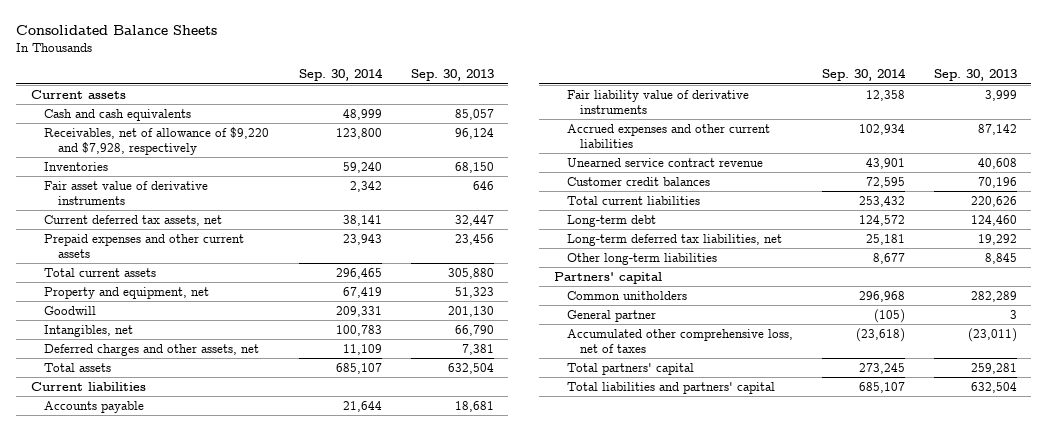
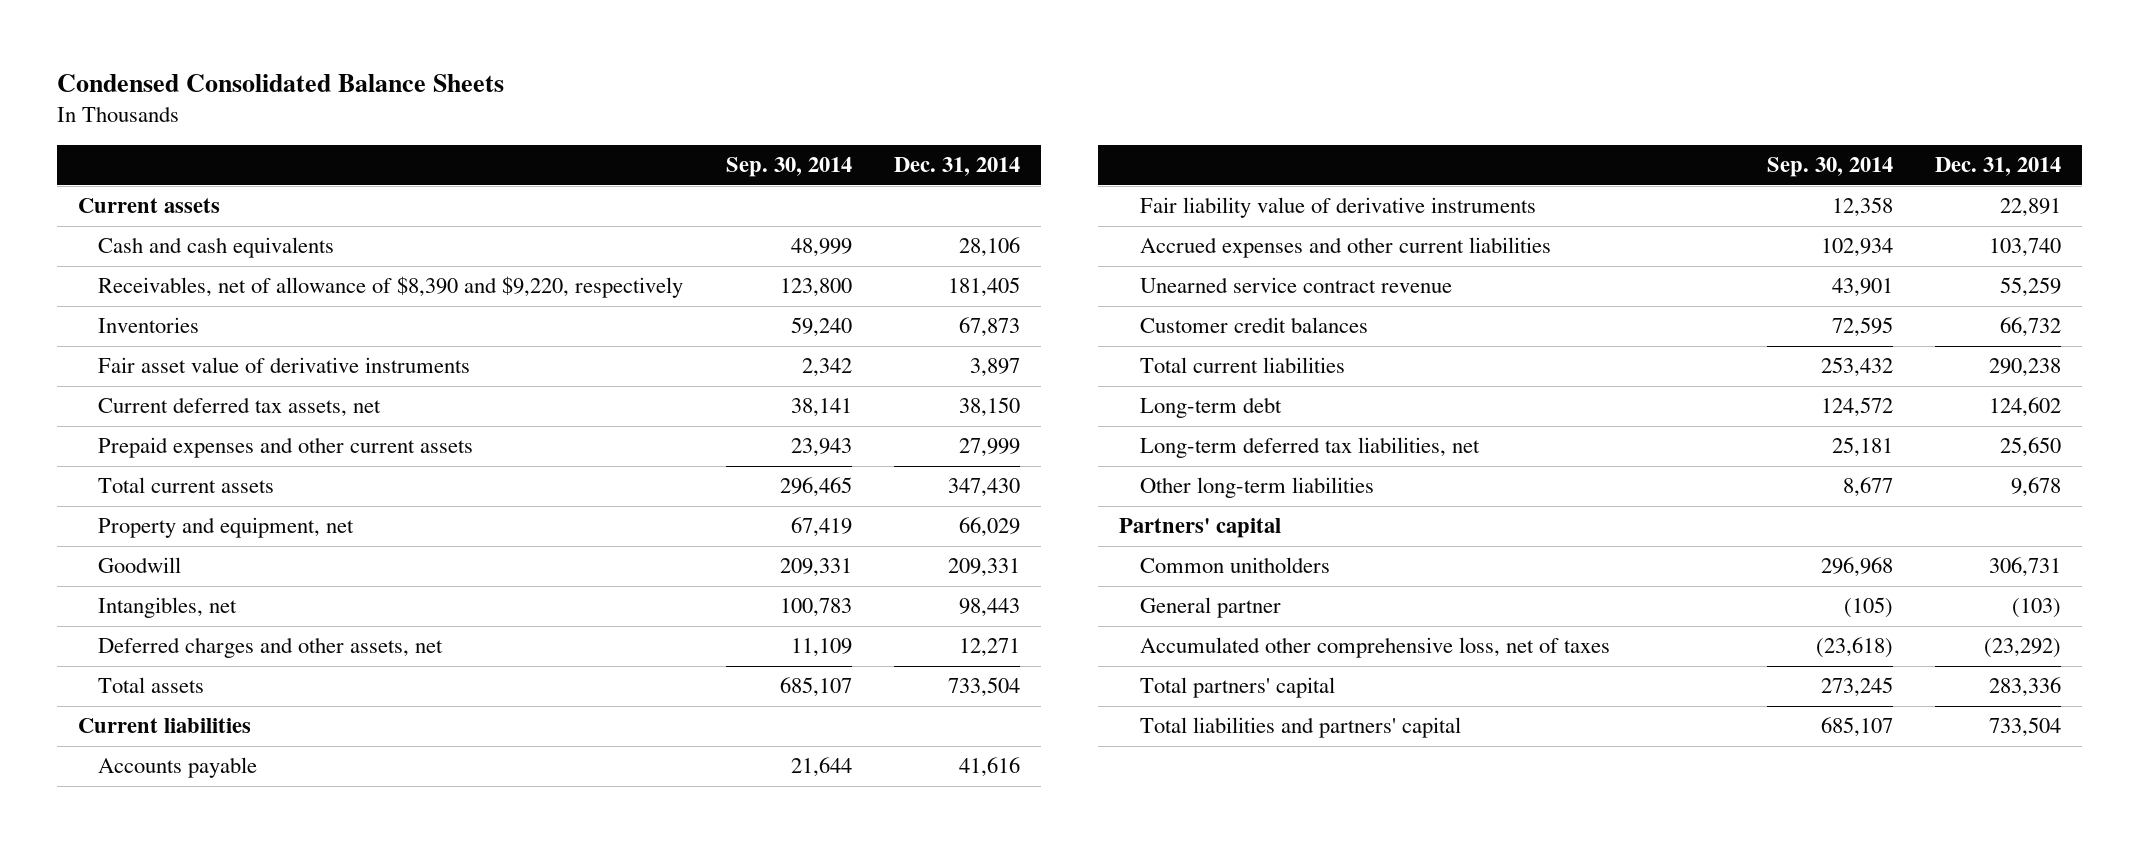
[16,25,218,36] Consolidated Balance Sheets -> [56,73,504,92] Condensed Consolidated Balance Sheets
[410,69,494,82] Sep. 30, 2013 -> none
none -> [893,157,1020,177] Dec. 31, 2014
[44,126,270,155] Receivables, net of allowance of $9,220 and $7,928, respectively -> [98,276,684,299] Receivables, net of allowance of $8,390 and $9,220, respectively

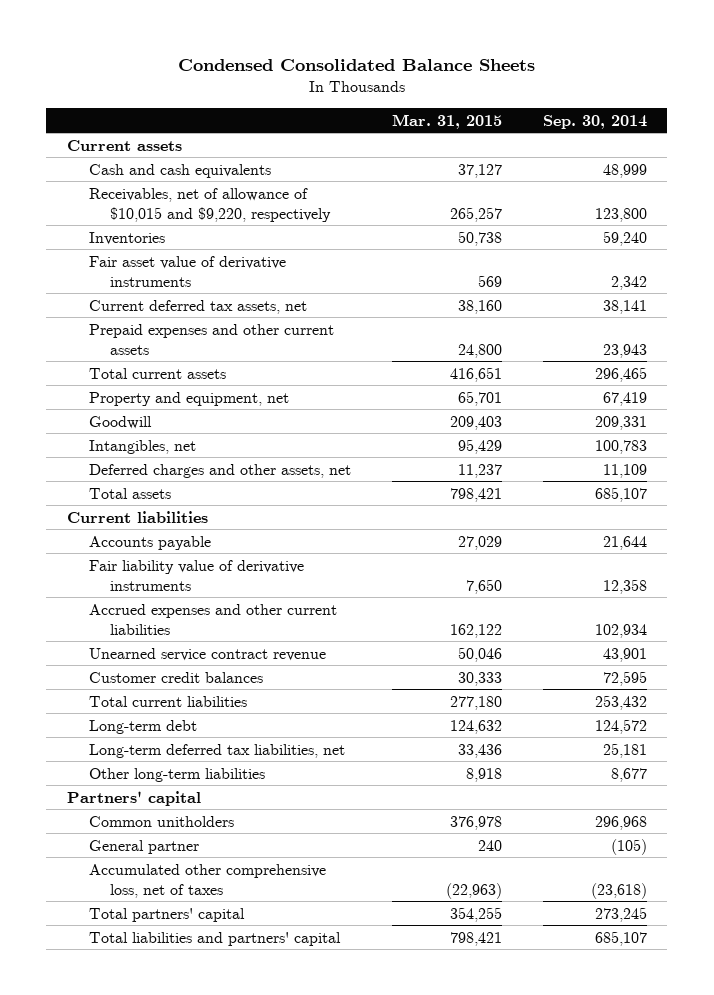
[893,157,1020,177] Dec. 31, 2014 -> none
none -> [391,113,502,129] Mar. 31, 2015
[98,276,684,299] Receivables, net of allowance of $8,390 and $9,220, respectively -> [88,187,332,222] Receivables, net of allowance of $10,015 and $9,220, respectively

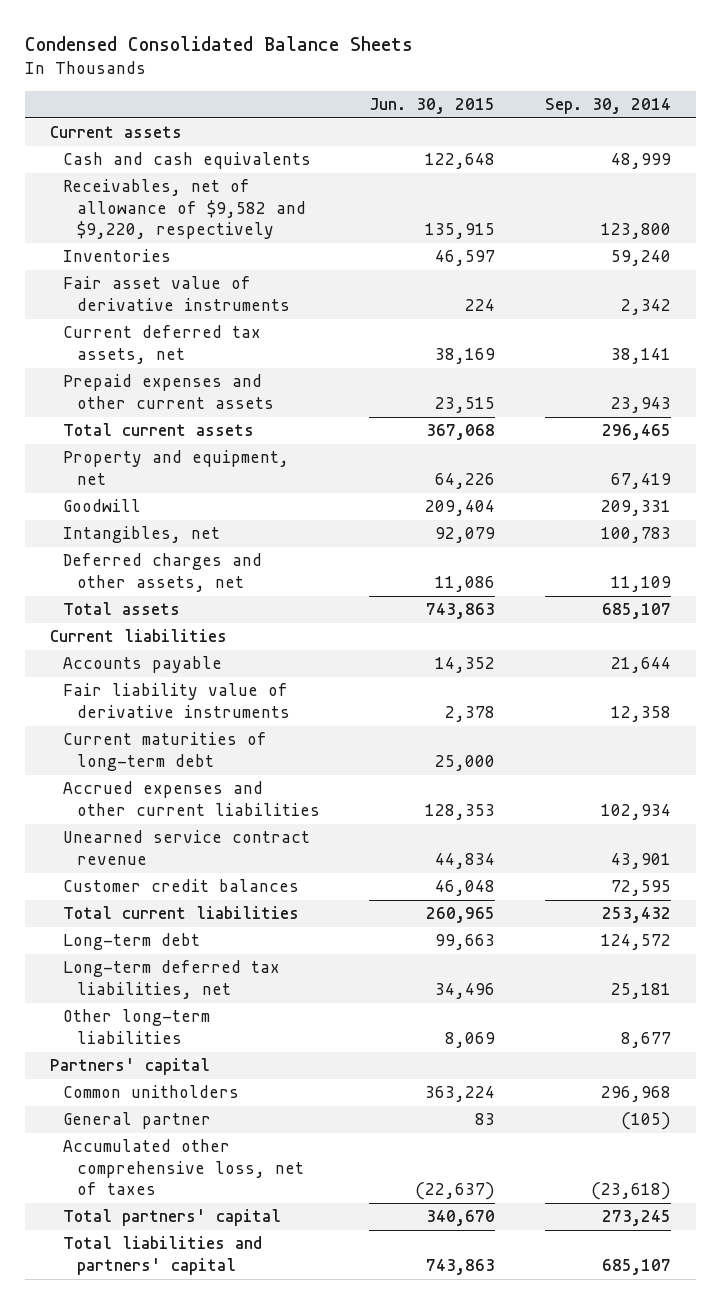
[391,113,502,129] Mar. 31, 2015 -> none
none -> [369,98,496,115] Jun. 30, 2015
[88,187,332,222] Receivables, net of allowance of $10,015 and $9,220, respectively -> [63,179,306,240] Receivables, net of allowance of $9,582 and $9,220, respectively
none -> [63,732,268,771] Current maturities of long-term debt

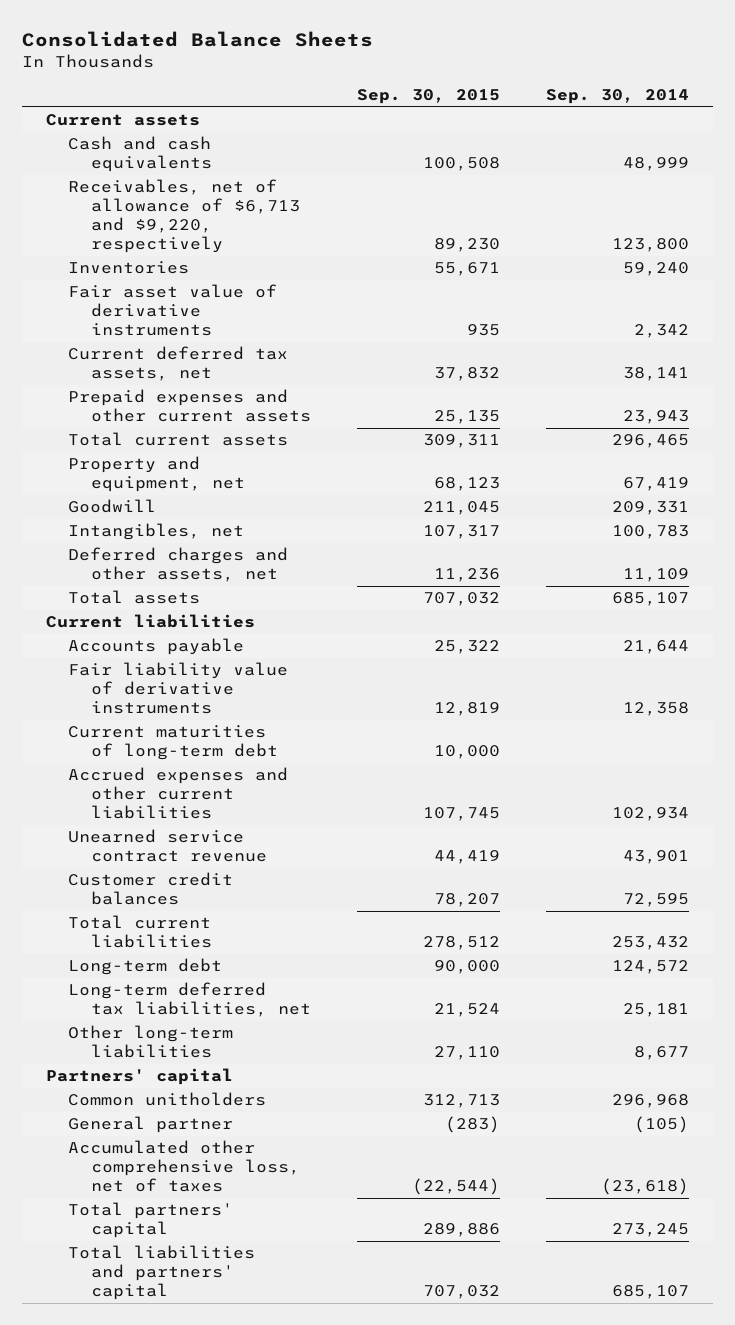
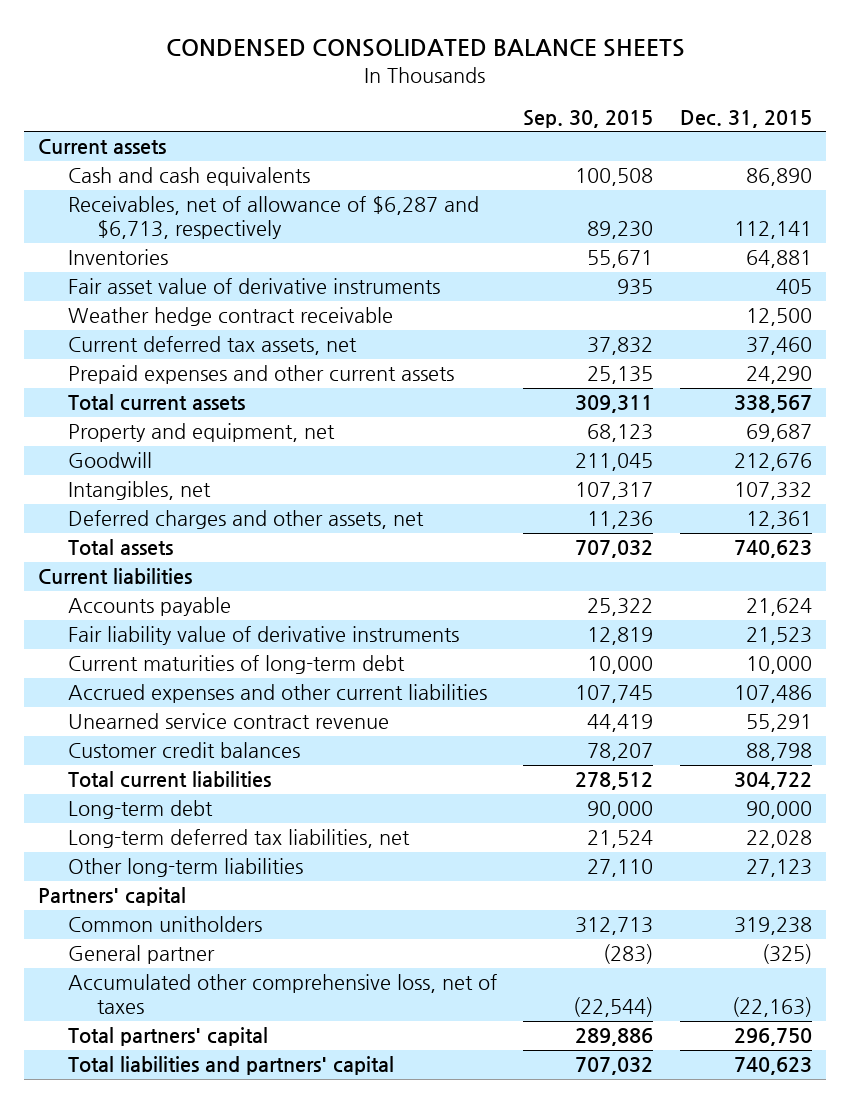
[22,31,374,48] Consolidated Balance Sheets -> [166,39,686,58] CONDENSED CONSOLIDATED BALANCE SHEETS
[546,89,690,105] Sep. 30, 2014 -> none
none -> [680,109,813,128] Dec. 31, 2015
[68,179,300,254] Receivables, net of allowance of $6,713 and $9,220, respectively -> [67,196,479,240] Receivables, net of allowance of $6,287 and $6,713, respectively
none -> [67,307,393,327] Weather hedge contract receivable

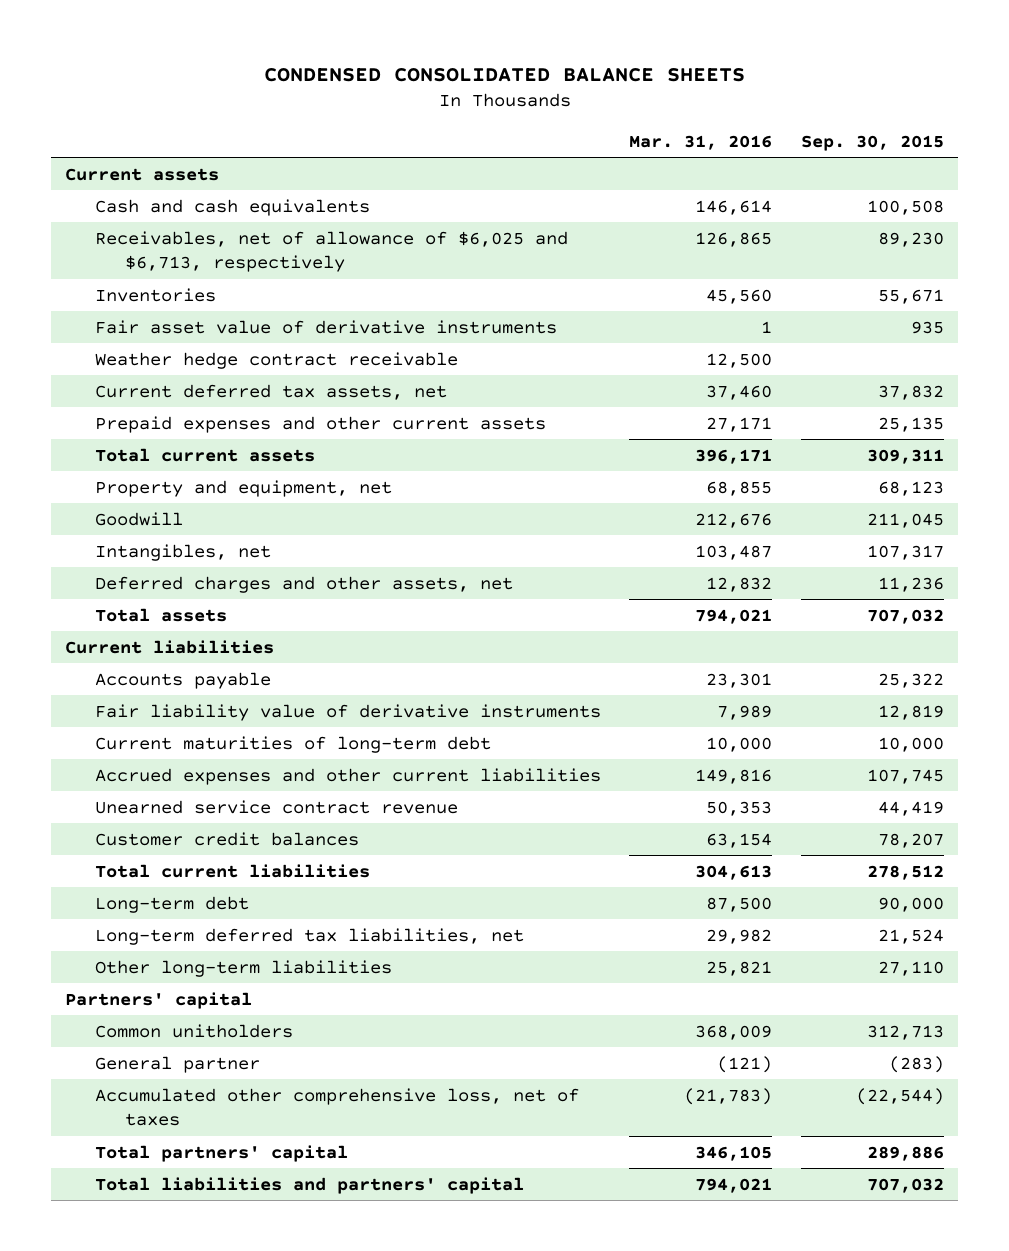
[680,109,813,128] Dec. 31, 2015 -> none
none -> [629,134,773,150] Mar. 31, 2016
[67,196,479,240] Receivables, net of allowance of $6,287 and $6,713, respectively -> [95,230,569,273] Receivables, net of allowance of $6,025 and $6,713, respectively

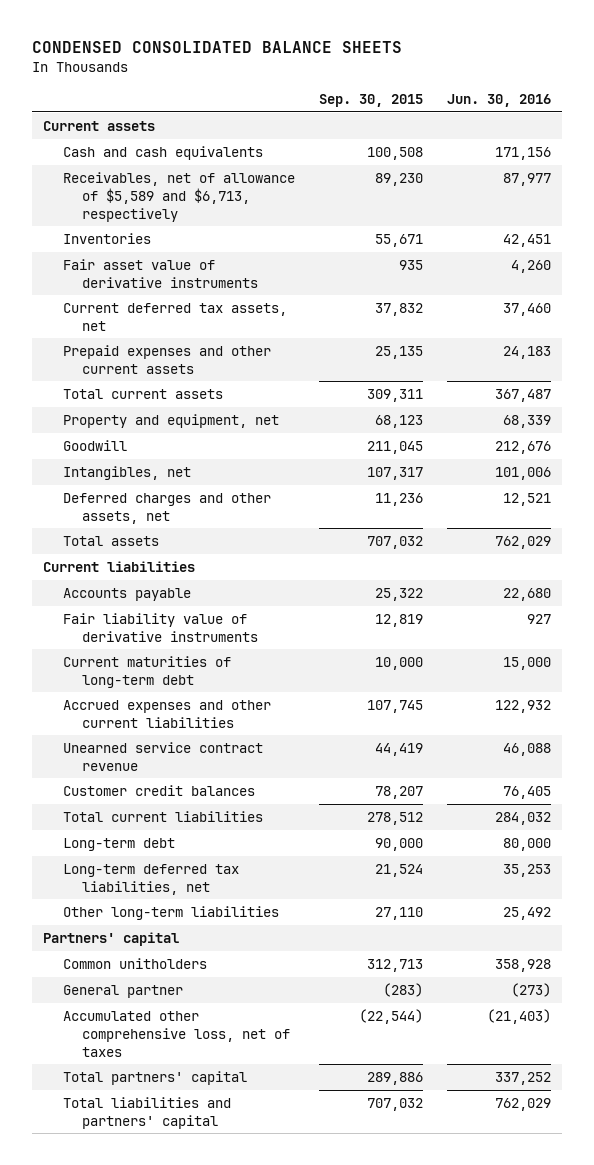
[629,134,773,150] Mar. 31, 2016 -> none
none -> [446,93,551,107] Jun. 30, 2016
[95,230,569,273] Receivables, net of allowance of $6,025 and $6,713, respectively -> [62,171,295,222] Receivables, net of allowance of $5,589 and $6,713, respectively
[95,351,459,369] Weather hedge contract receivable -> none

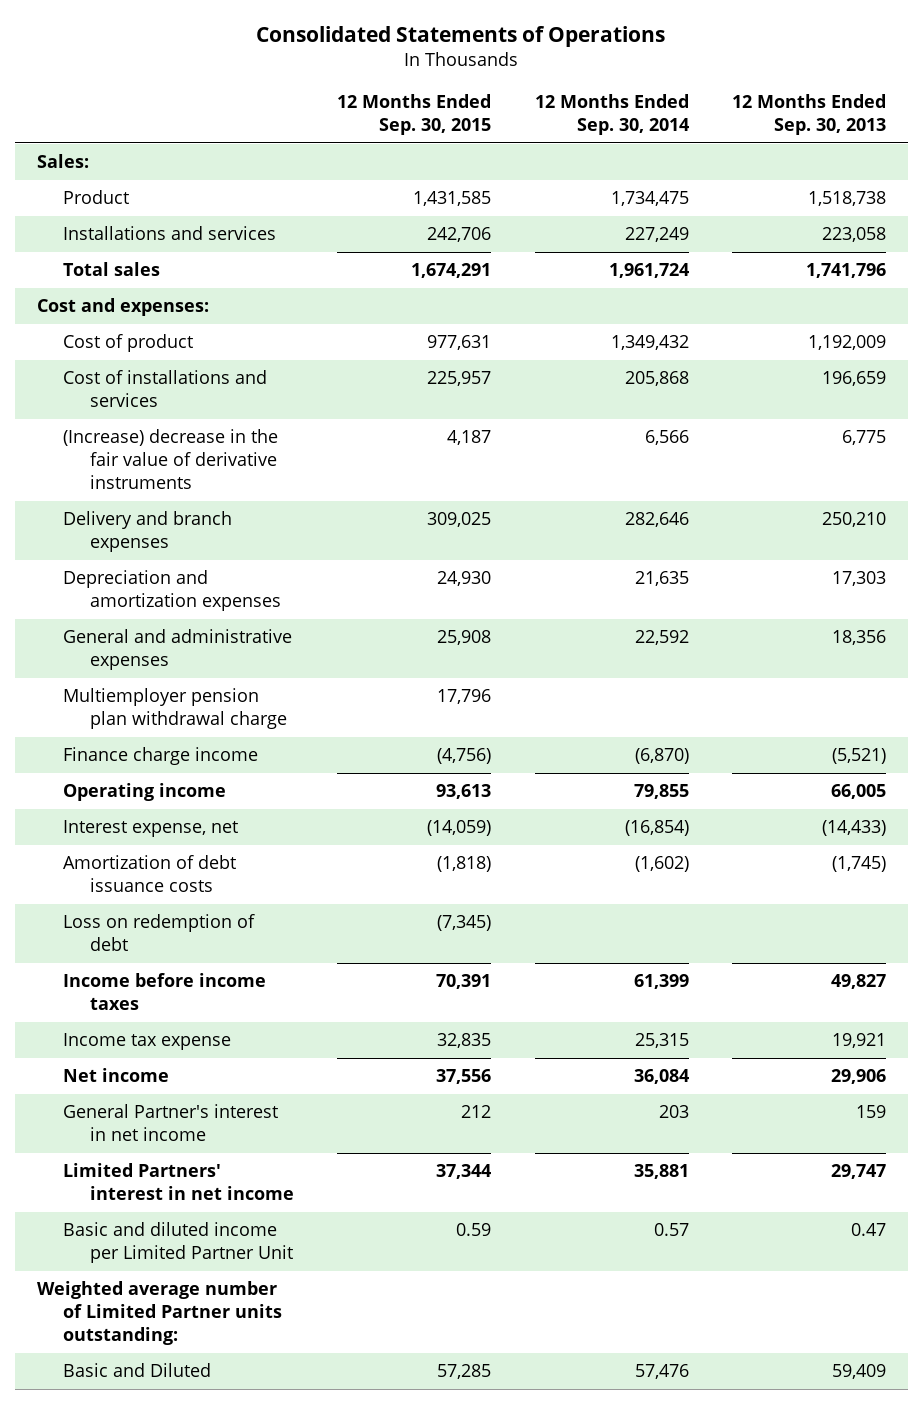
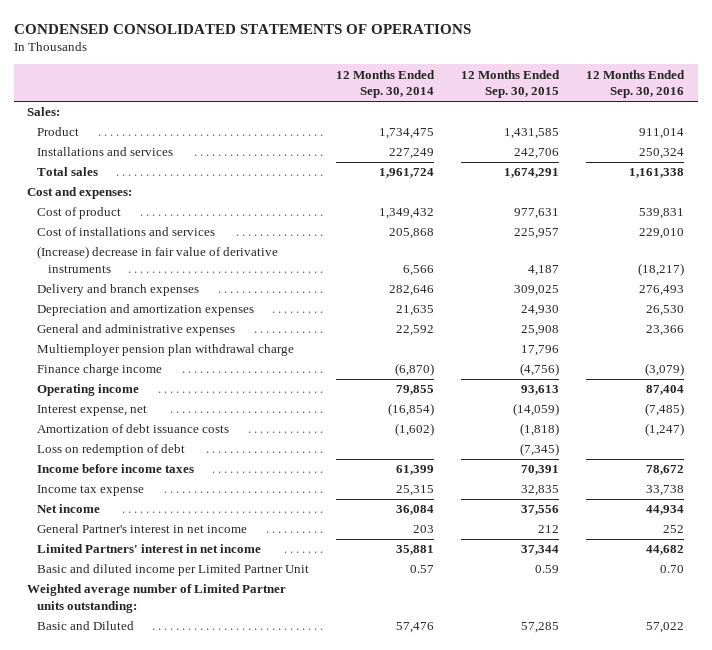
[256,26,666,48] Consolidated Statements of Operations -> [13,23,471,34] CONDENSED CONSOLIDATED STATEMENTS OF OPERATIONS
[732,94,887,135] 12 Months Ended Sep. 30, 2013 -> none
none -> [586,69,686,99] 12 Months Ended Sep. 30, 2016
[63,429,279,490] (Increase) decrease in the fair value of derivative instruments -> [37,246,279,274] (Increase) decrease in fair value of derivative instruments

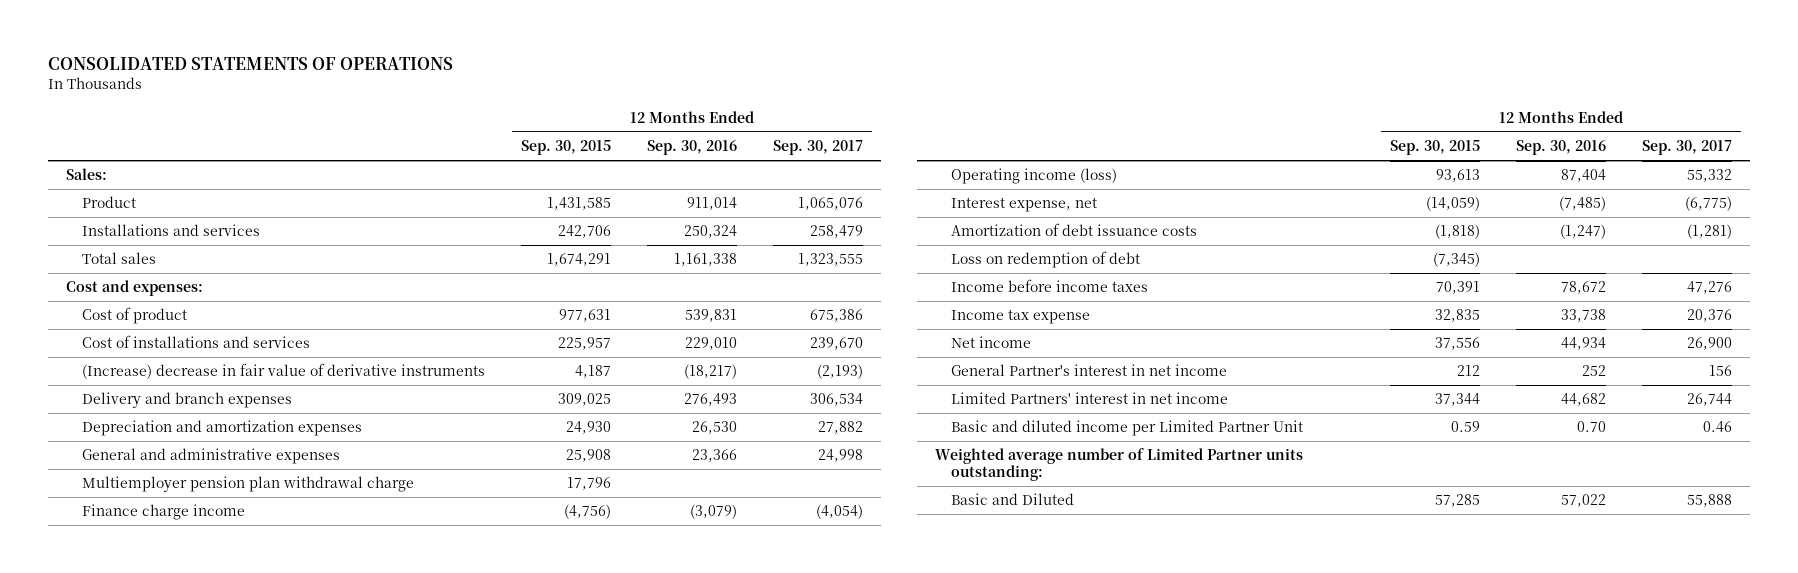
[13,23,471,34] CONDENSED CONSOLIDATED STATEMENTS OF OPERATIONS -> [48,57,454,71] CONSOLIDATED STATEMENTS OF OPERATIONS
[336,69,436,99] 12 Months Ended Sep. 30, 2014 -> none
none -> [773,140,864,156] Sep. 30, 2017
[37,384,140,397] Operating income -> [951,168,1118,185] Operating income (loss)

